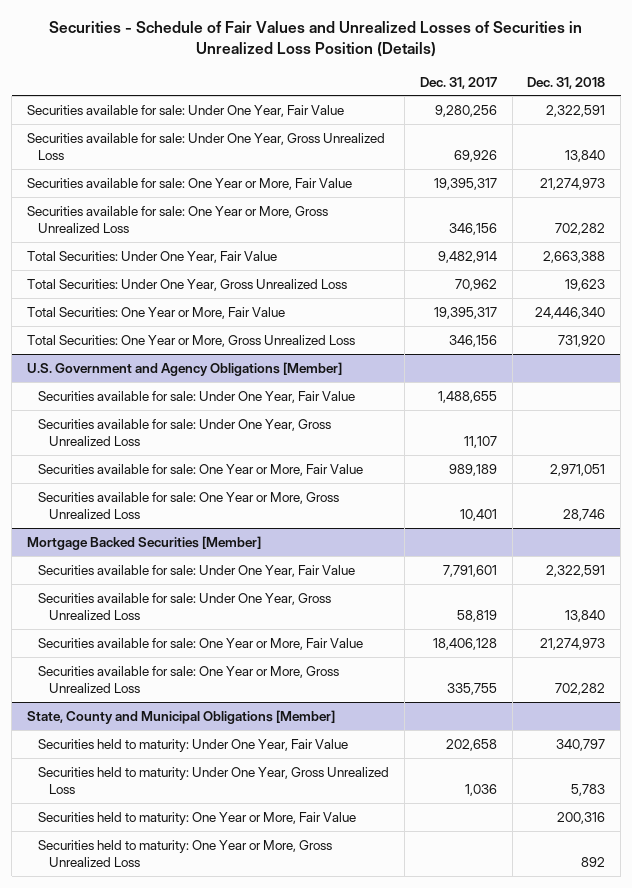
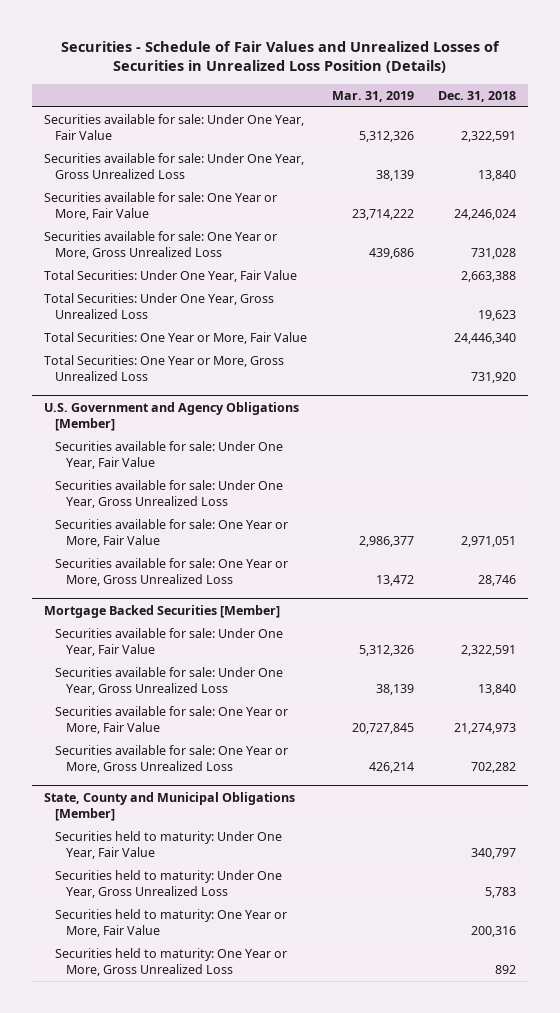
[419,76,497,89] Dec. 31, 2017 -> none
none -> [331,90,414,102] Mar. 31, 2019
[540,177,606,190] 21,274,973 -> [453,208,516,220] 24,246,024
[555,222,606,235] 702,282 -> [470,247,516,259] 731,028

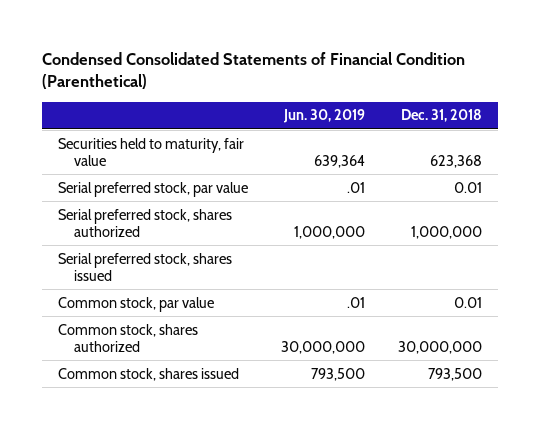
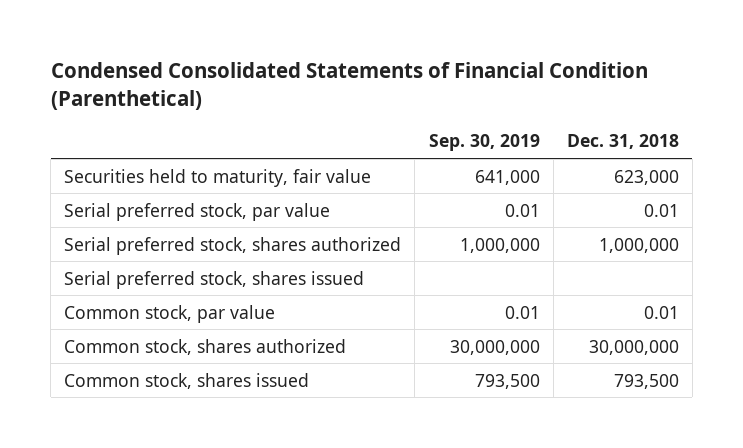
[283,109,366,124] Jun. 30, 2019 -> none
none -> [428,134,540,152] Sep. 30, 2019
[429,154,482,168] 623,368 -> [613,169,679,185] 623,000

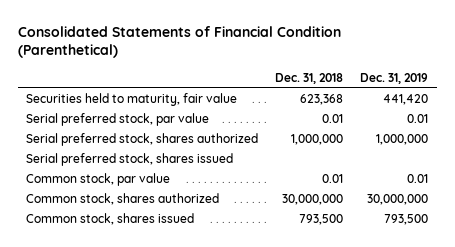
[50,62,648,110] Condensed Consolidated Statements of Financial Condition (Parenthetical) -> [17,25,341,59] Consolidated Statements of Financial Condition (Parenthetical)
[428,134,540,152] Sep. 30, 2019 -> none
none -> [360,72,429,84] Dec. 31, 2019
[613,169,679,185] 623,000 -> [300,94,344,106] 623,368

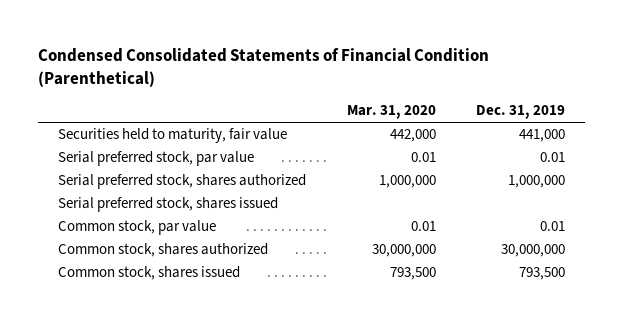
[17,25,341,59] Consolidated Statements of Financial Condition (Parenthetical) -> [38,48,490,88] Condensed Consolidated Statements of Financial Condition (Parenthetical)
[275,72,344,84] Dec. 31, 2018 -> none
none -> [346,105,436,120] Mar. 31, 2020
[383,94,429,106] 441,420 -> [519,129,566,143] 441,000

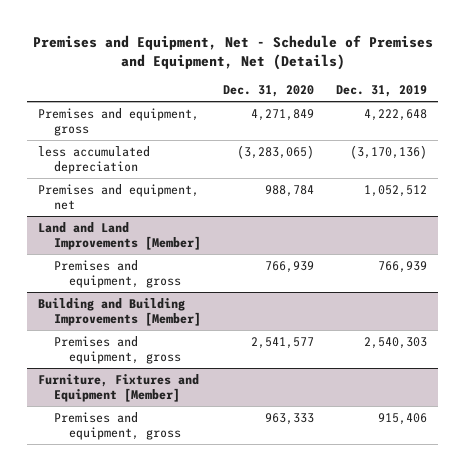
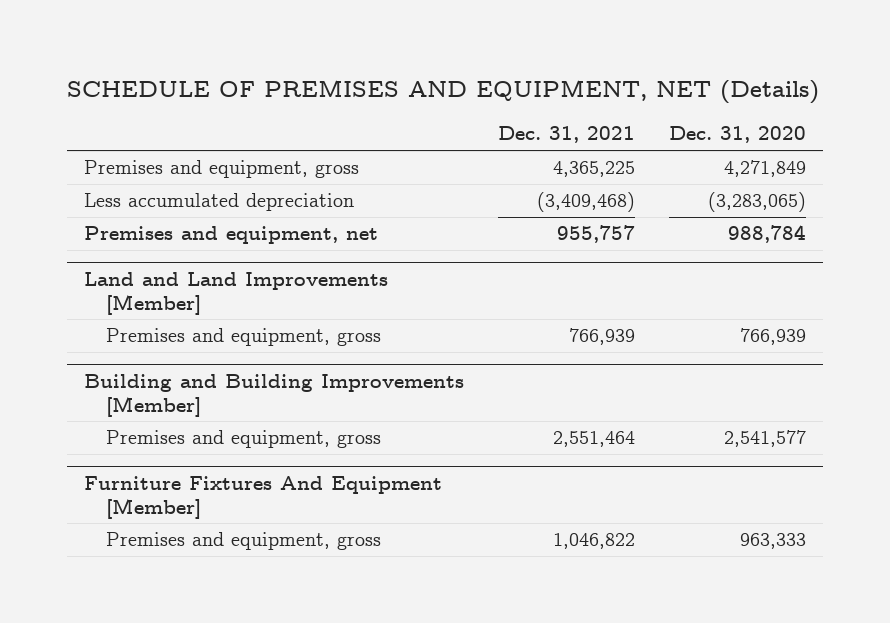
[32,34,433,70] Premises and Equipment, Net - Schedule of Premises and Equipment, Net (Details) -> [66,80,819,105] SCHEDULE OF PREMISES AND EQUIPMENT, NET (Details)
[335,84,427,97] Dec. 31, 2019 -> none
none -> [497,126,635,144] Dec. 31, 2021
[38,145,151,174] less accumulated depreciation -> [83,193,354,212] Less accumulated depreciation
[38,373,200,402] Furniture, Fixtures and Equipment [Member] -> [83,475,442,519] Furniture Fixtures And Equipment [Member]

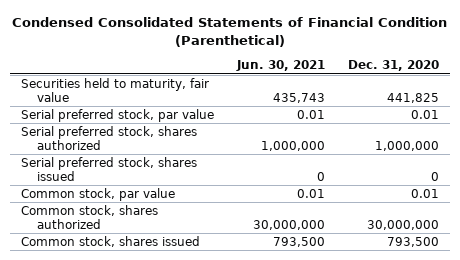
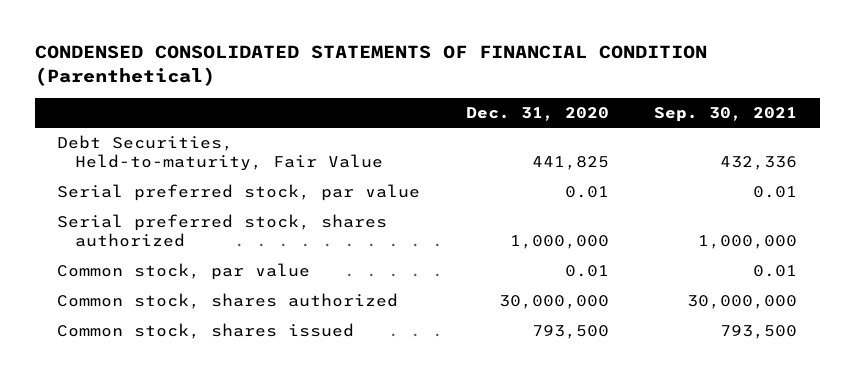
[12,17,448,48] Condensed Consolidated Statements of Financial Condition (Parenthetical) -> [34,45,707,87] CONDENSED CONSOLIDATED STATEMENTS OF FINANCIAL CONDITION (Parenthetical)
[236,60,326,72] Jun. 30, 2021 -> none
none -> [653,106,797,122] Sep. 30, 2021
[21,77,210,102] Securities held to maturity, fair value -> [57,135,383,172] Debt Securities, Held-to-maturity, Fair Value
[21,156,198,181] Serial preferred stock, shares issued -> none

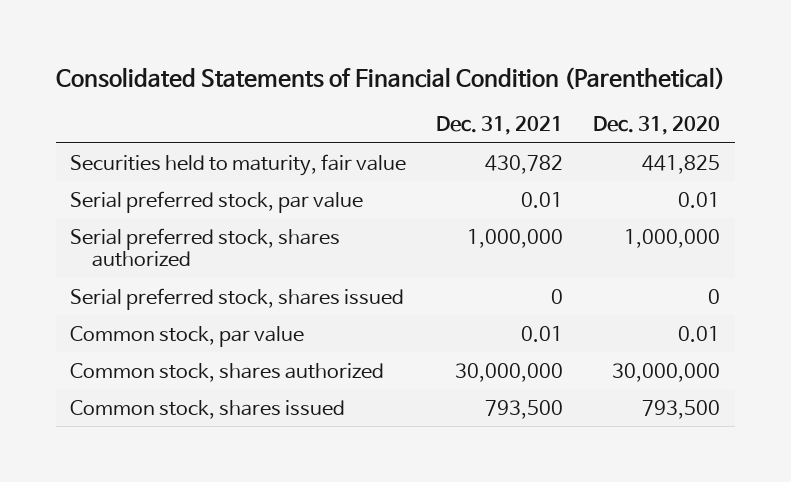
[34,45,707,87] CONDENSED CONSOLIDATED STATEMENTS OF FINANCIAL CONDITION (Parenthetical) -> [55,66,725,90] Consolidated Statements of Financial Condition (Parenthetical)
[653,106,797,122] Sep. 30, 2021 -> none
none -> [436,115,564,135] Dec. 31, 2021
[57,135,383,172] Debt Securities, Held-to-maturity, Fair Value -> [70,153,407,176] Securities held to maturity, fair value
none -> [70,287,405,310] Serial preferred stock, shares issued

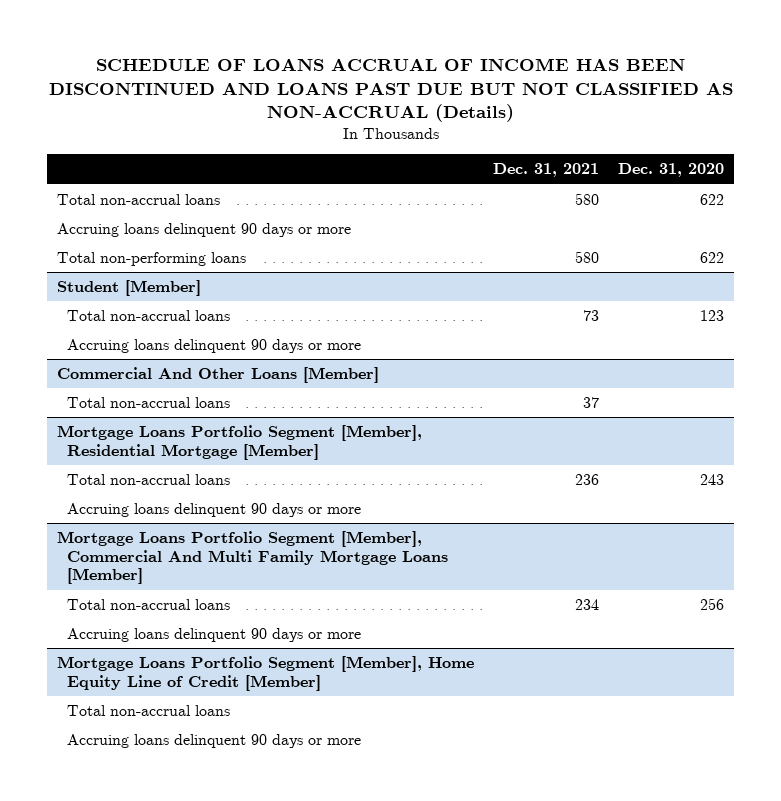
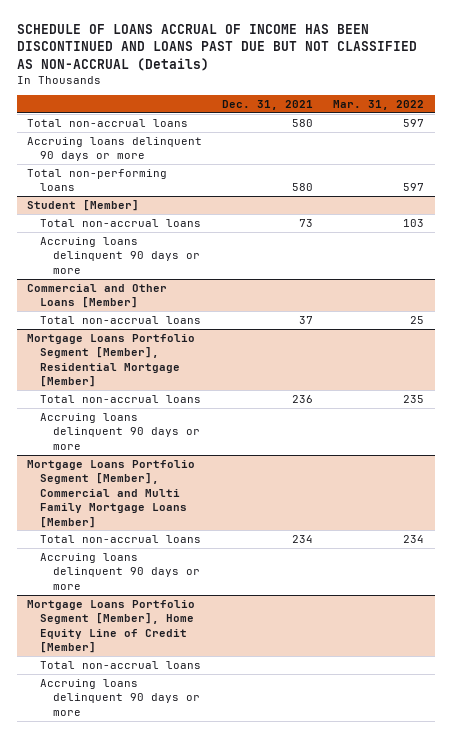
[618,163,725,178] Dec. 31, 2020 -> none
none -> [333,99,425,110] Mar. 31, 2022
[56,366,379,383] Commercial And Other Loans [Member] -> [26,284,167,309] Commercial and Other Loans [Member]
[56,530,449,585] Mortgage Loans Portfolio Segment [Member], Commercial And Multi Family Mortgage Loans [Member] -> [26,460,195,528] Mortgage Loans Portfolio Segment [Member], Commercial and Multi Family Mortgage Loans [Member]

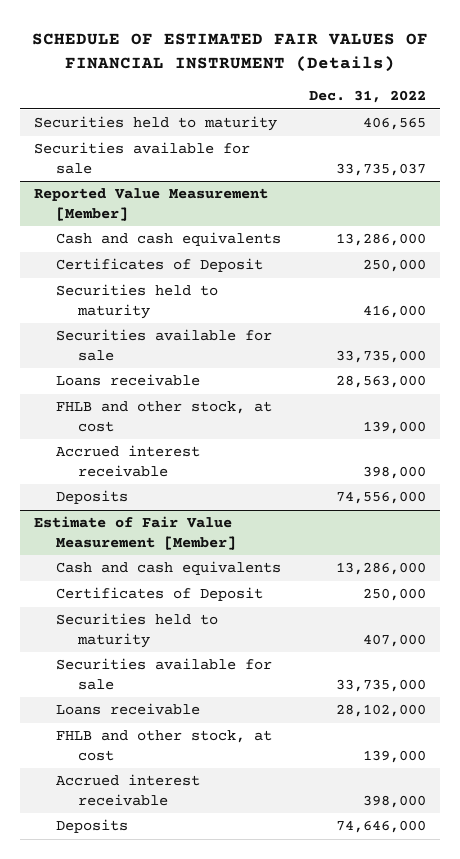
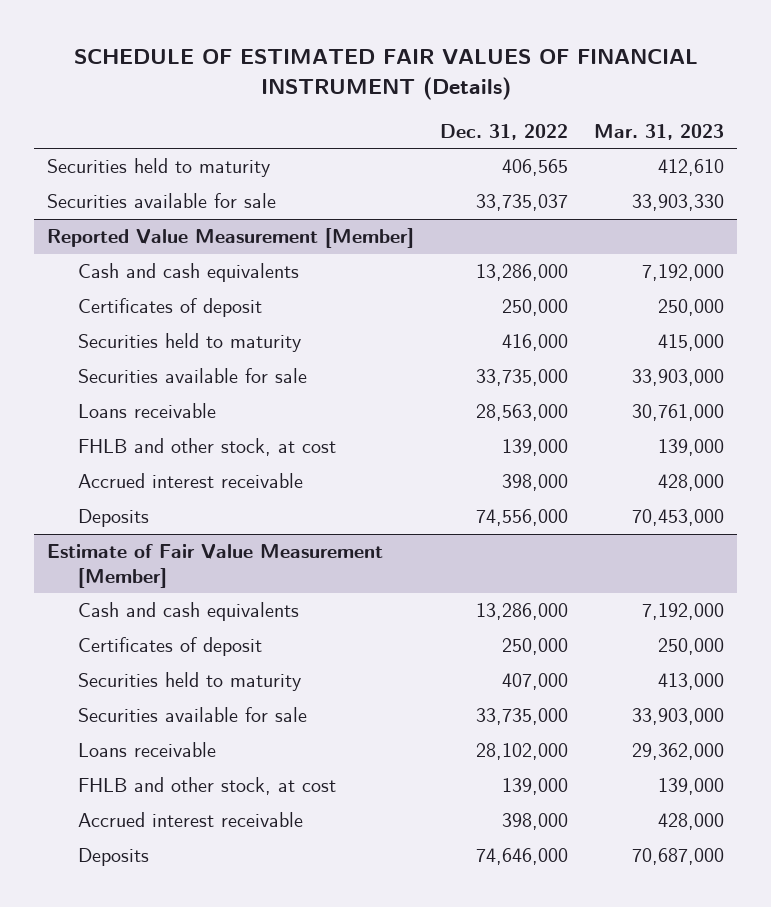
none -> [593,123,724,140] Mar. 31, 2023
[55,258,263,273] Certificates of Deposit -> [77,298,262,318] Certificates of deposit
[55,587,263,602] Certificates of Deposit -> [77,637,262,657] Certificates of deposit

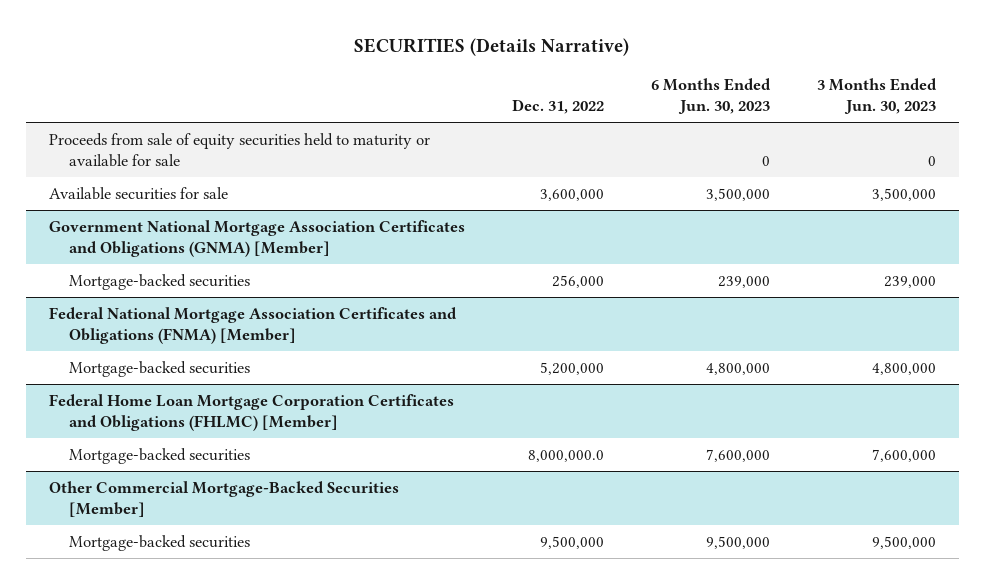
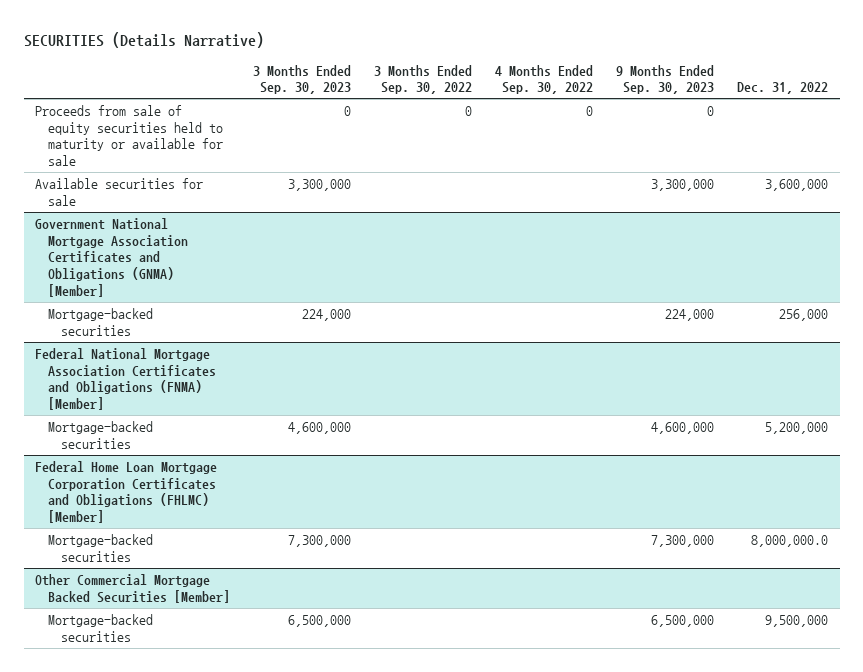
[650,78,771,115] 6 Months Ended Jun. 30, 2023 -> none
[816,78,937,115] 3 Months Ended Jun. 30, 2023 -> none
none -> [253,64,352,95] 3 Months Ended Sep. 30, 2023
none -> [374,64,473,95] 3 Months Ended Sep. 30, 2022
none -> [495,64,594,95] 4 Months Ended Sep. 30, 2022
none -> [616,64,715,95] 9 Months Ended Sep. 30, 2023
[49,480,400,517] Other Commercial Mortgage-Backed Securities [Member] -> [35,573,231,603] Other Commercial Mortgage Backed Securities [Member]

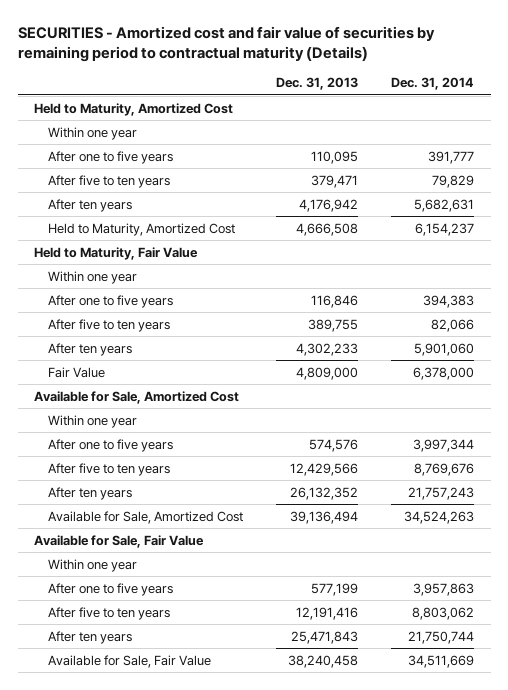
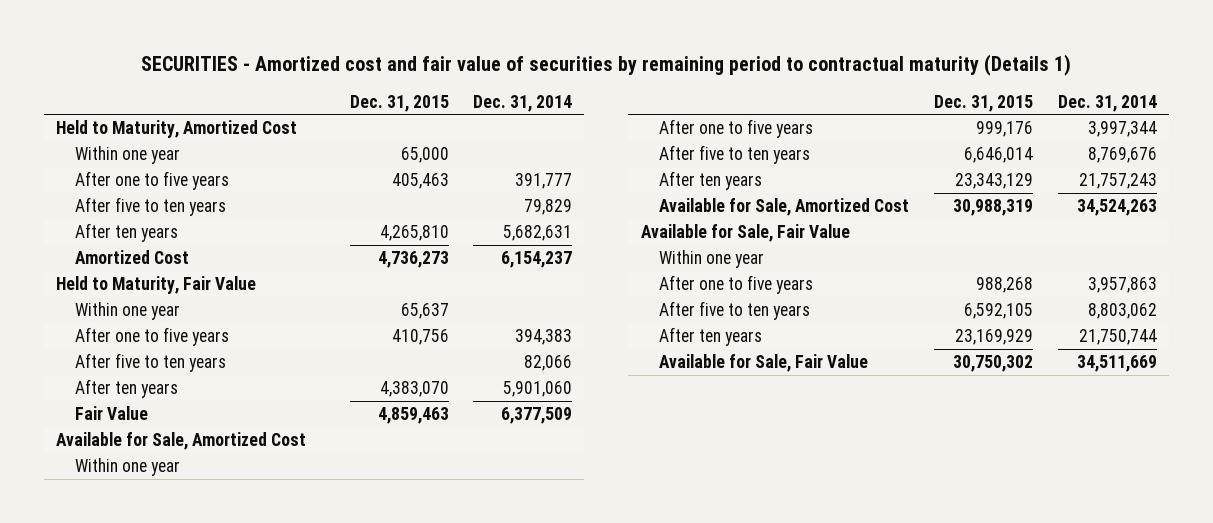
[17,25,435,62] SECURITIES - Amortized cost and fair value of securities by remaining period to contractual maturity (Details) -> [141,54,1072,77] SECURITIES - Amortized cost and fair value of securities by remaining period to contractual maturity (Details 1)
[276,77,359,91] Dec. 31, 2013 -> none
none -> [349,94,449,112] Dec. 31, 2015
[48,222,236,236] Held to Maturity, Amortized Cost -> [74,250,189,265] Amortized Cost
[413,366,475,380] 6,378,000 -> [501,407,573,425] 6,377,509

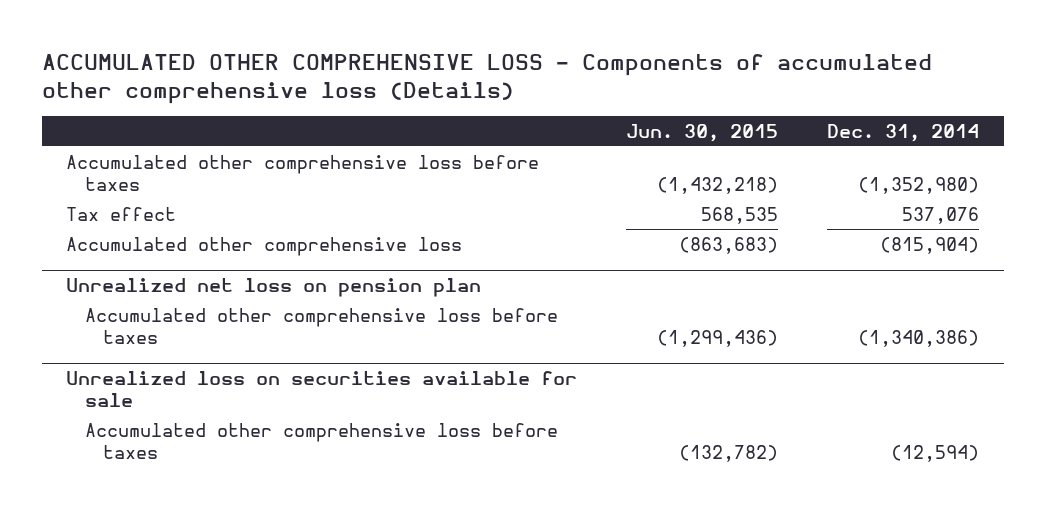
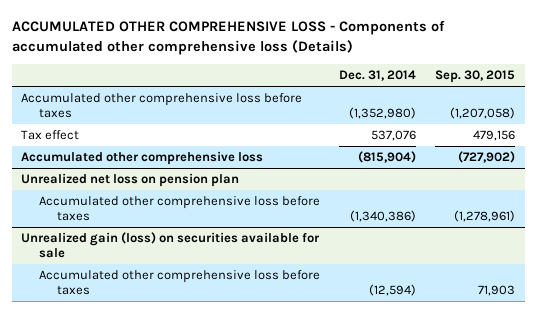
[626,123,779,142] Jun. 30, 2015 -> none
none -> [435,70,516,84] Sep. 30, 2015
[66,370,578,408] Unrealized loss on securities available for sale -> [21,231,321,258] Unrealized gain (loss) on securities available for sale

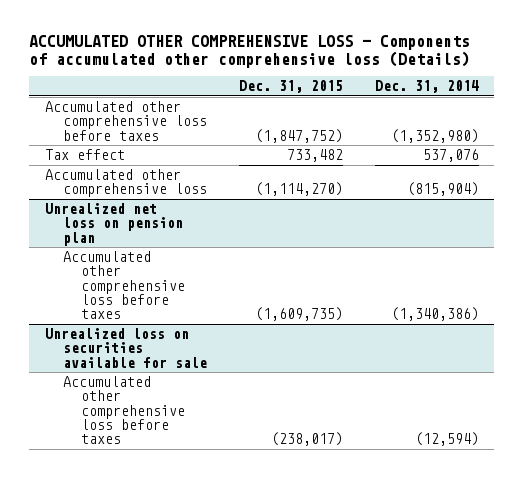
[435,70,516,84] Sep. 30, 2015 -> none
none -> [238,80,343,94] Dec. 31, 2015
[21,231,321,258] Unrealized gain (loss) on securities available for sale -> [45,328,208,368] Unrealized loss on securities available for sale

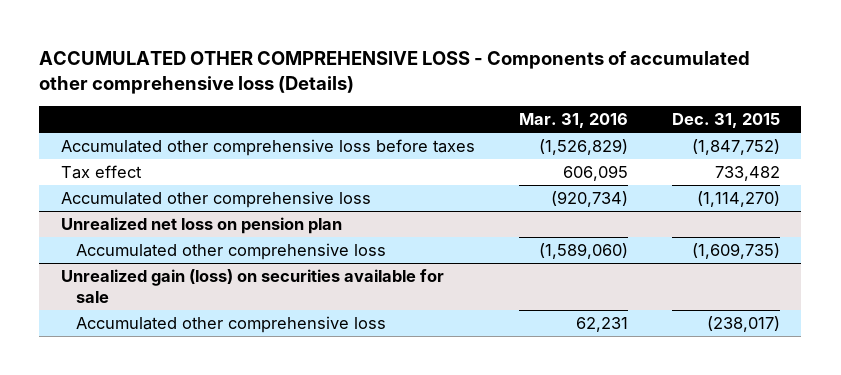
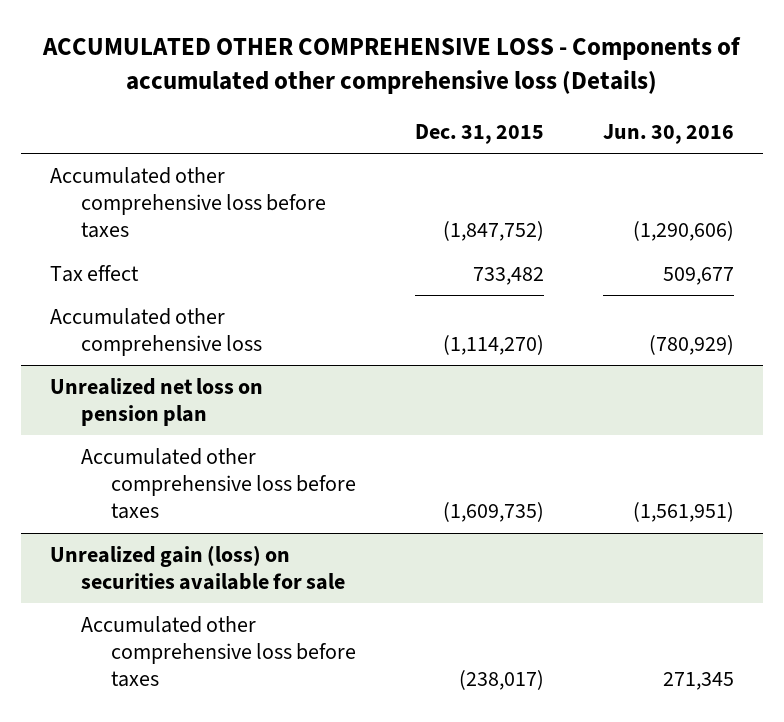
[518,113,628,129] Mar. 31, 2016 -> none
none -> [603,124,735,145] Jun. 30, 2016
[76,242,387,260] Accumulated other comprehensive loss -> [80,447,357,520] Accumulated other comprehensive loss before taxes
[76,315,387,333] Accumulated other comprehensive loss -> [80,615,357,688] Accumulated other comprehensive loss before taxes

